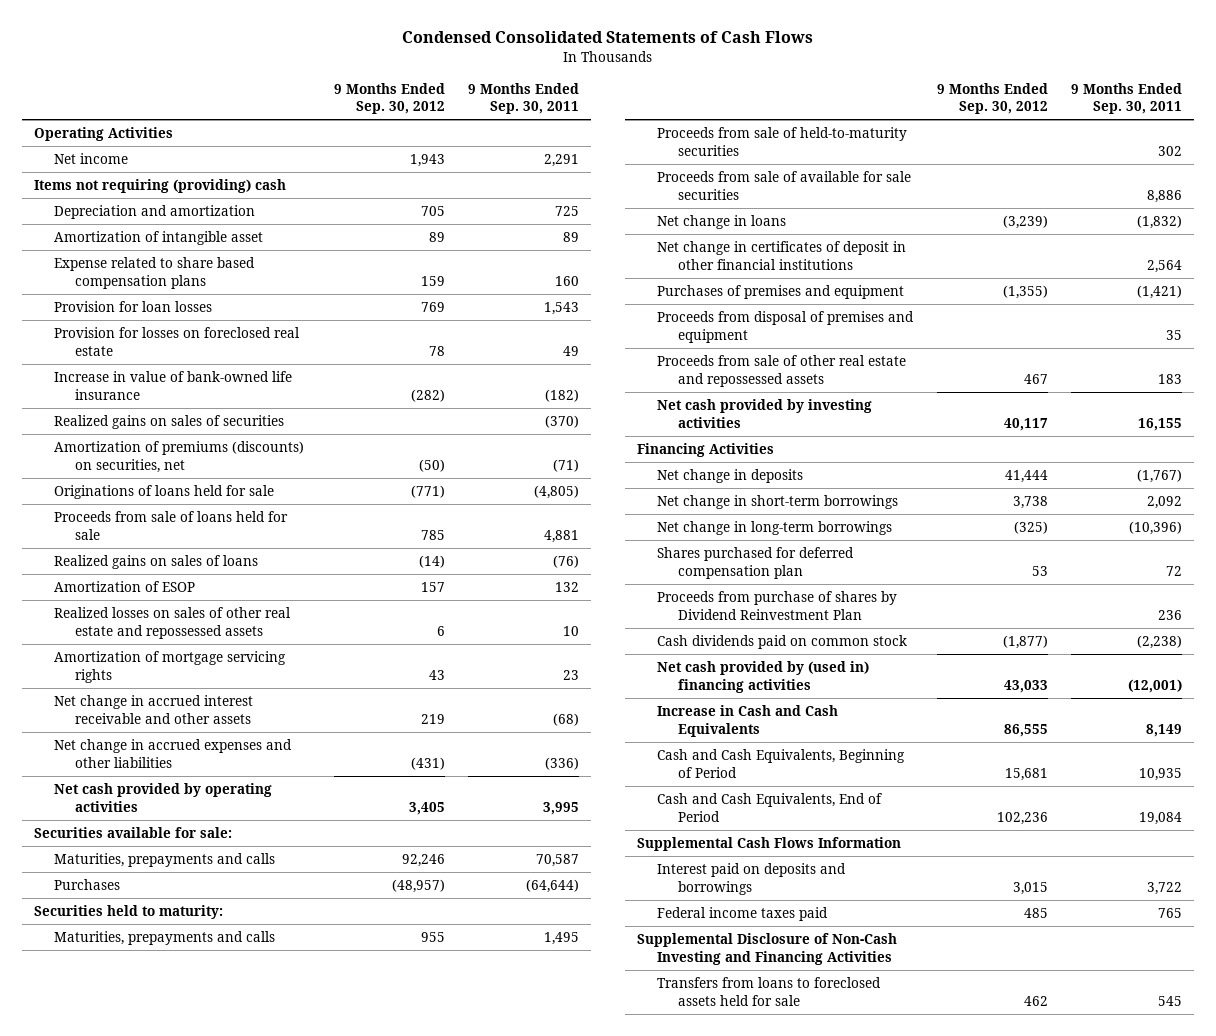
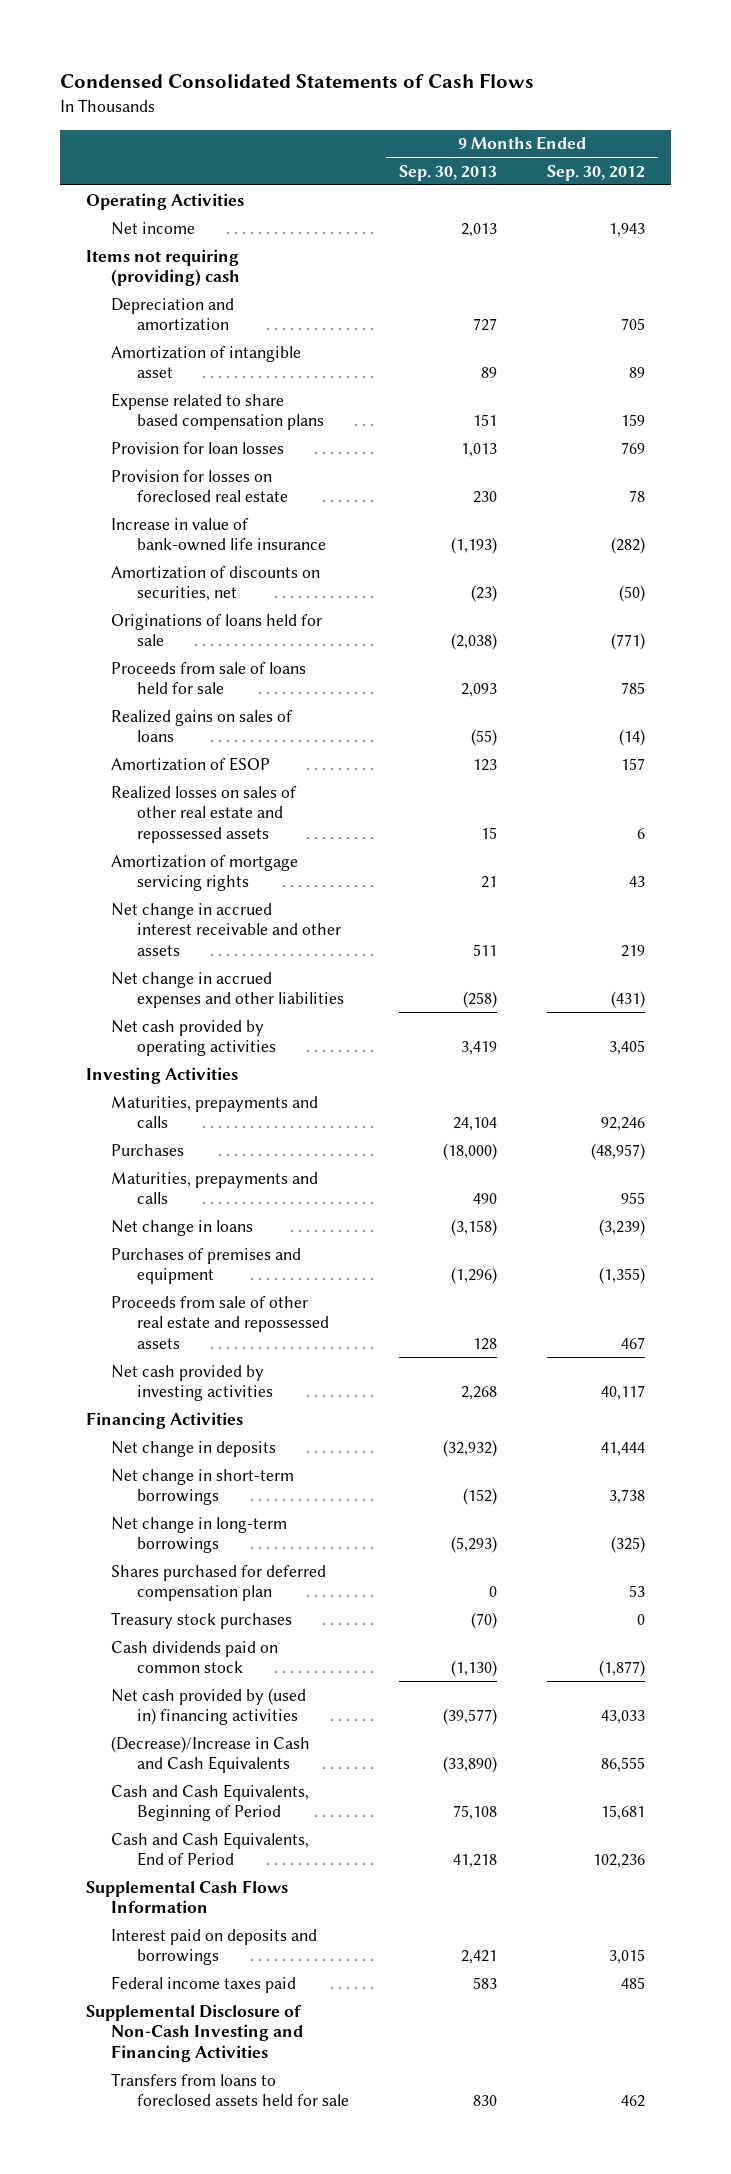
[467,82,579,115] 9 Months Ended Sep. 30, 2011 -> none
none -> [398,164,497,181] Sep. 30, 2013
[54,415,285,430] Realized gains on sales of securities -> none
[54,441,305,473] Amortization of premiums (discounts) on securities, net -> [111,565,321,602] Amortization of discounts on securities, net
[33,827,232,839] Securities available for sale: -> none
none -> [85,1066,238,1084] Investing Activities
[33,905,223,920] Securities held to maturity: -> none
[657,127,908,156] Proceeds from sale of held-to-maturity securities -> none
[657,171,912,200] Proceeds from sale of available for sale securities -> none
[657,241,907,270] Net change in certificates of deposit in other financial institutions -> none
[657,311,915,343] Proceeds from disposal of premises and equipment -> none
[657,591,898,620] Proceeds from purchase of shares by Dividend Reinvestment Plan -> none
none -> [111,1611,293,1629] Treasury stock purchases
[657,705,839,737] Increase in Cash and Cash Equivalents -> [111,1735,311,1774] (Decrease)/Increase in Cash and Cash Equivalents

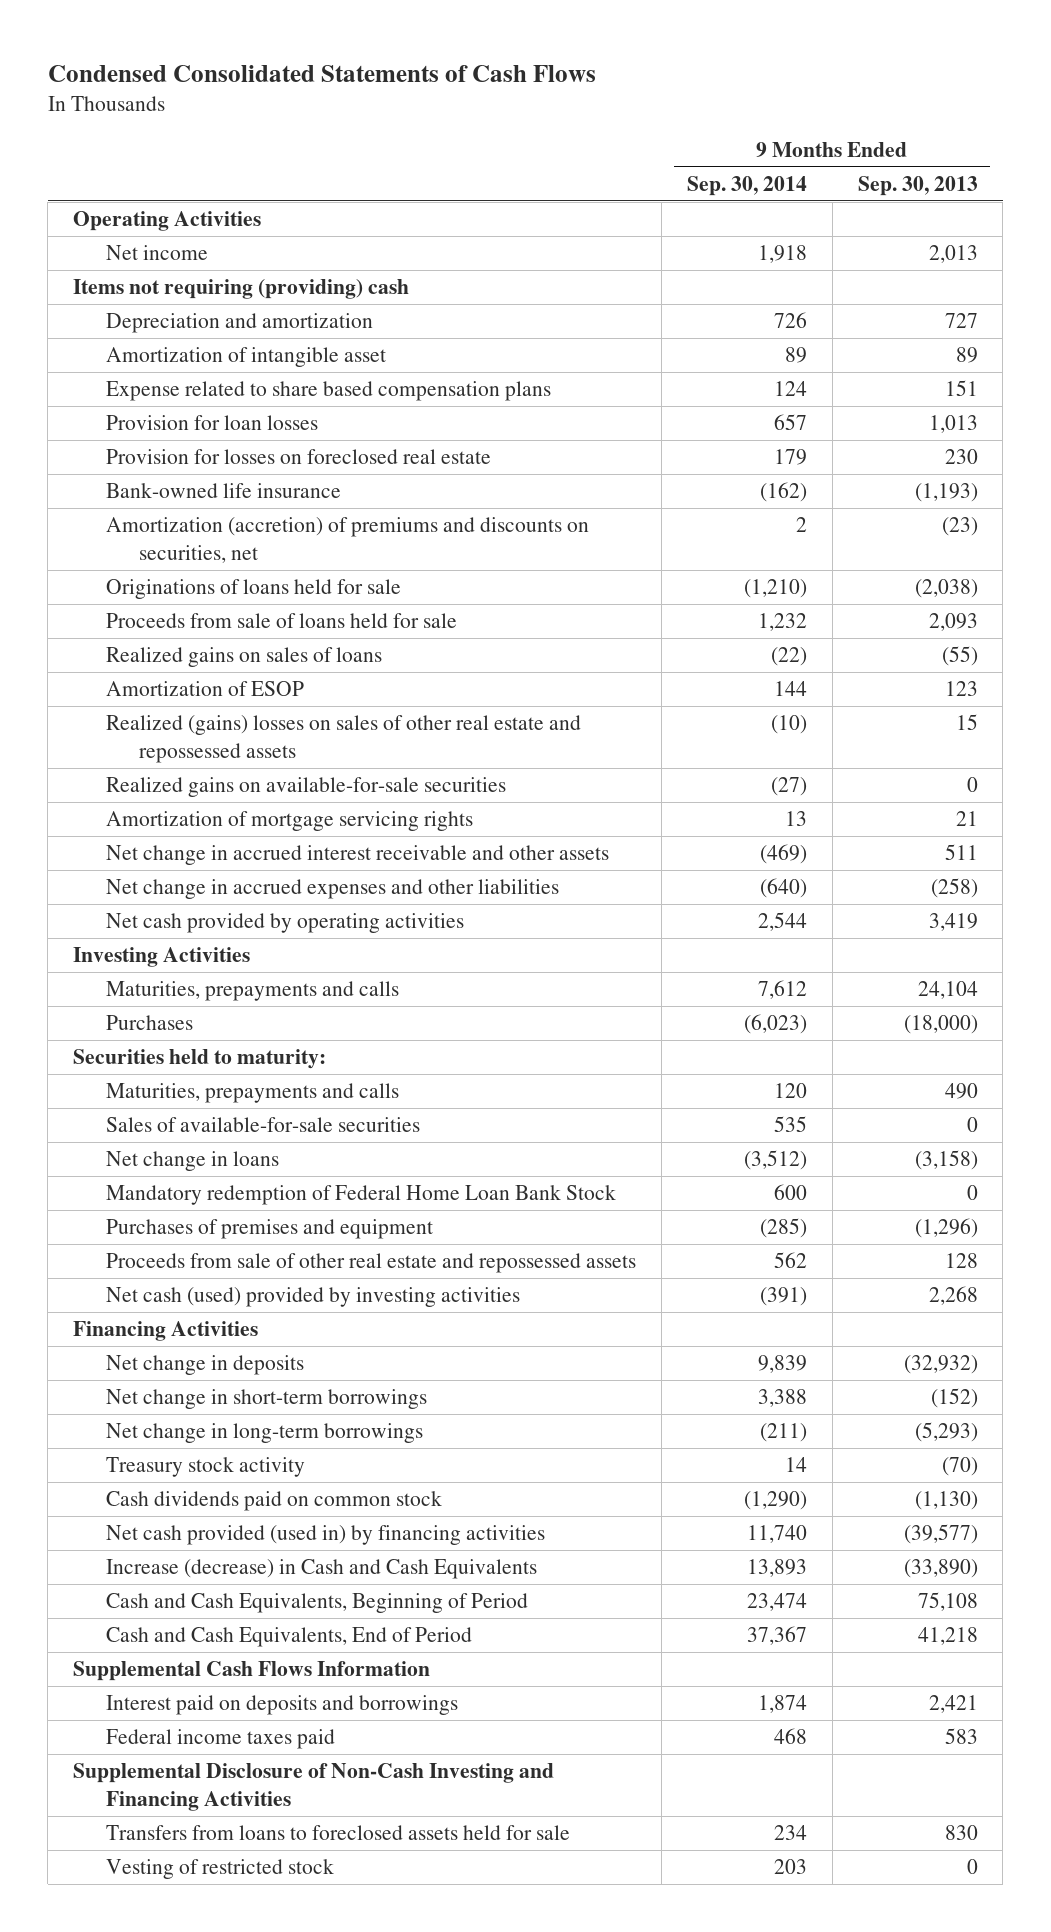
[547,164,646,181] Sep. 30, 2012 -> none
none -> [686,175,807,196] Sep. 30, 2014
[111,517,326,552] Increase in value of bank-owned life insurance -> [106,483,342,499] Bank-owned life insurance
[111,565,321,602] Amortization of discounts on securities, net -> [106,517,590,563] Amortization (accretion) of premiums and discounts on securities, net
[111,785,298,843] Realized losses on sales of other real estate and repossessed assets -> [106,715,582,763] Realized (gains) losses on sales of other real estate and repossessed assets
none -> [106,777,507,798] Realized gains on available-for-sale securities
none -> [73,1049,327,1070] Securities held to maturity:
none -> [106,1117,421,1133] Sales of available-for-sale securities
none -> [106,1185,617,1206] Mandatory redemption of Federal Home Loan Bank Stock
[111,1364,273,1402] Net cash provided by investing activities -> [106,1287,521,1308] Net cash (used) provided by investing activities
[111,1564,327,1602] Shares purchased for deferred compensation plan -> none
[111,1611,293,1629] Treasury stock purchases -> [106,1457,306,1478] Treasury stock activity
[111,1687,307,1726] Net cash provided by (used in) financing activities -> [106,1525,546,1546] Net cash provided (used in) by financing activities
[111,1735,311,1774] (Decrease)/Increase in Cash and Cash Equivalents -> [106,1559,538,1580] Increase (decrease) in Cash and Cash Equivalents
none -> [106,1859,335,1880] Vesting of restricted stock

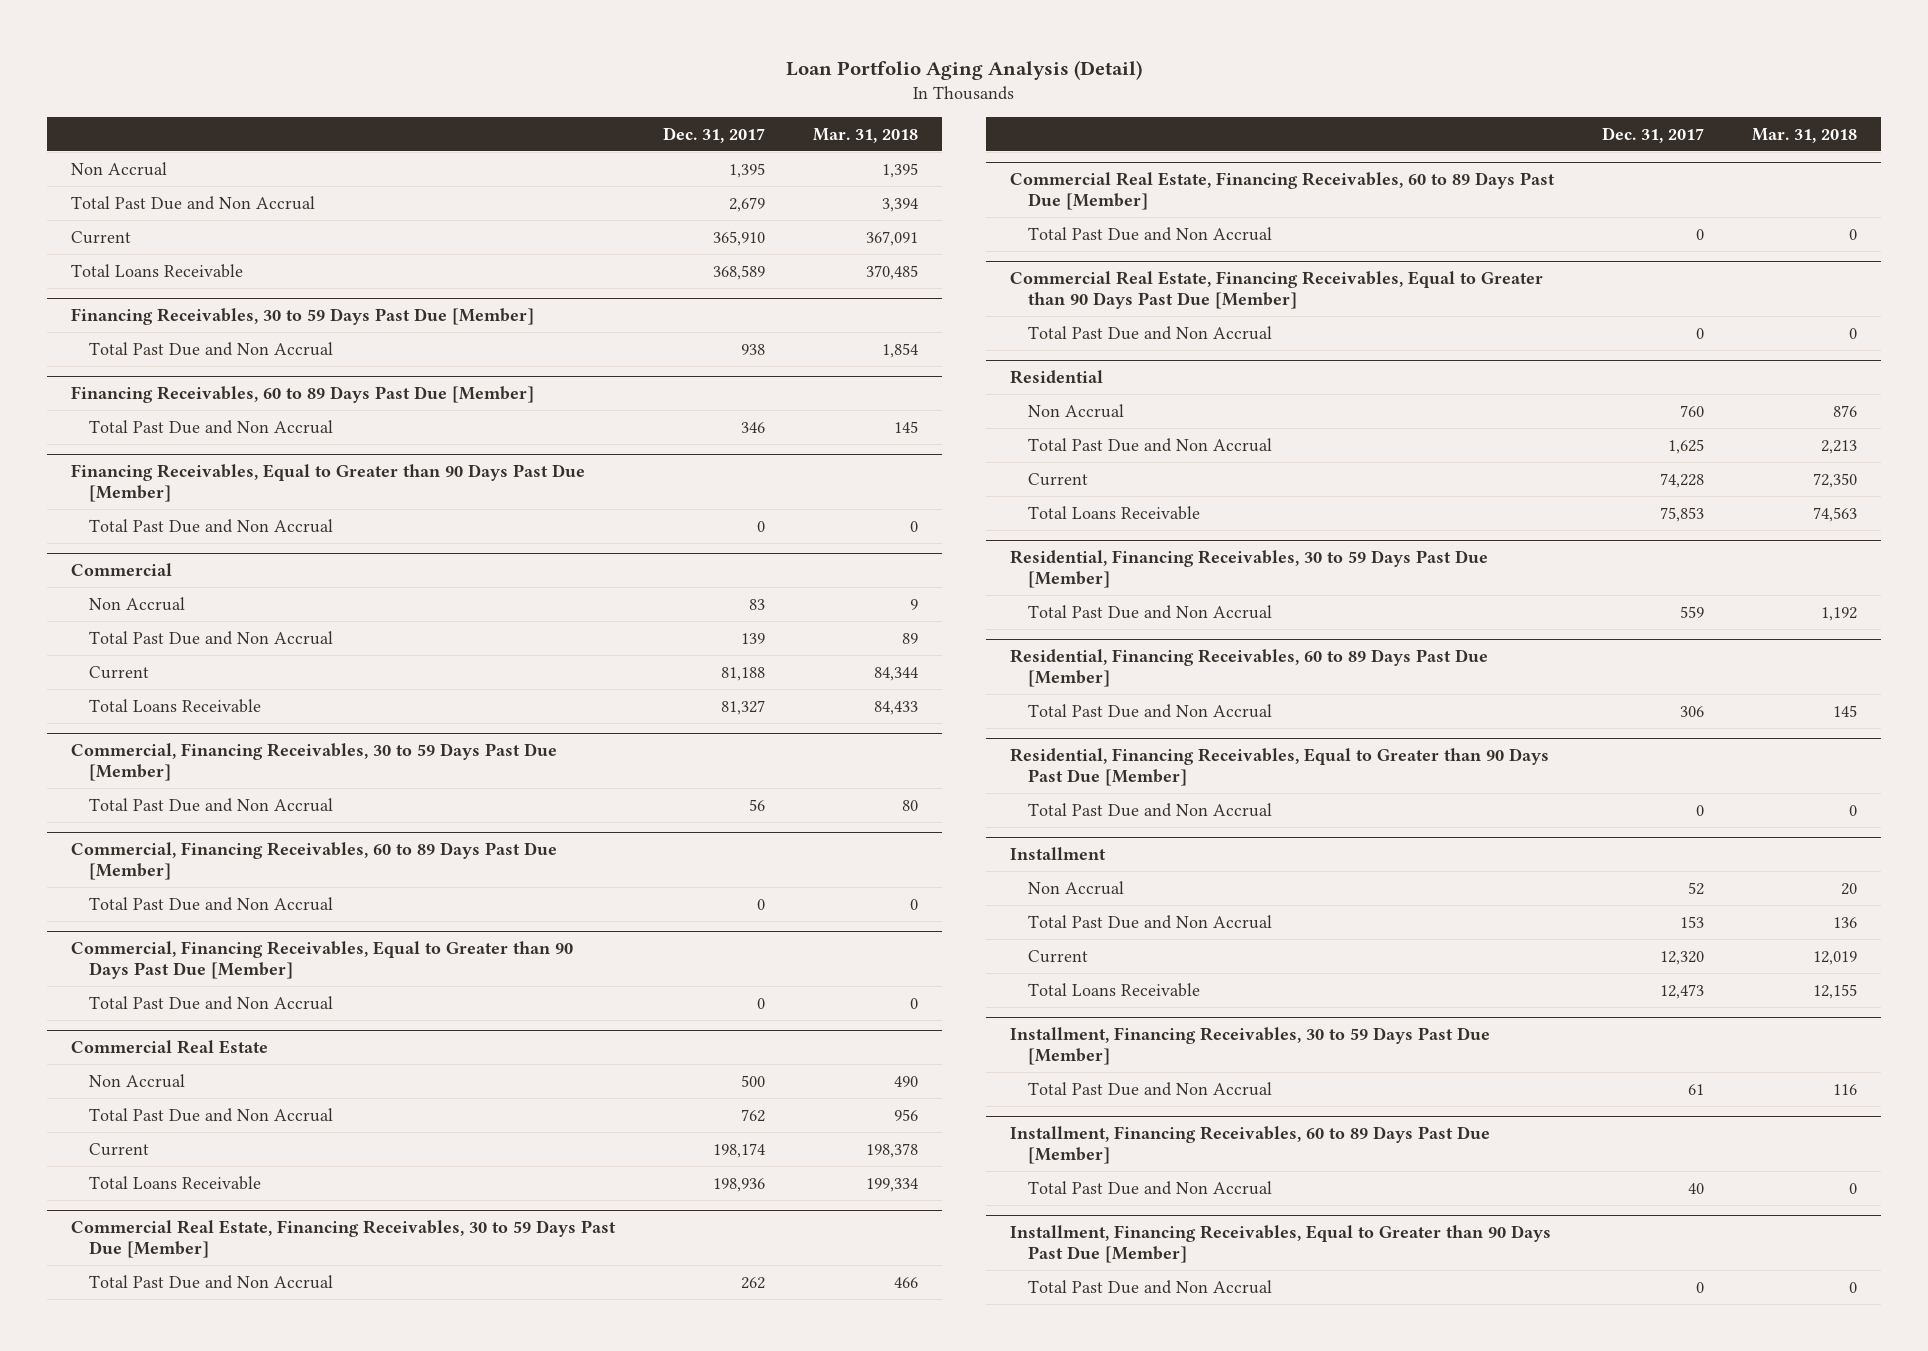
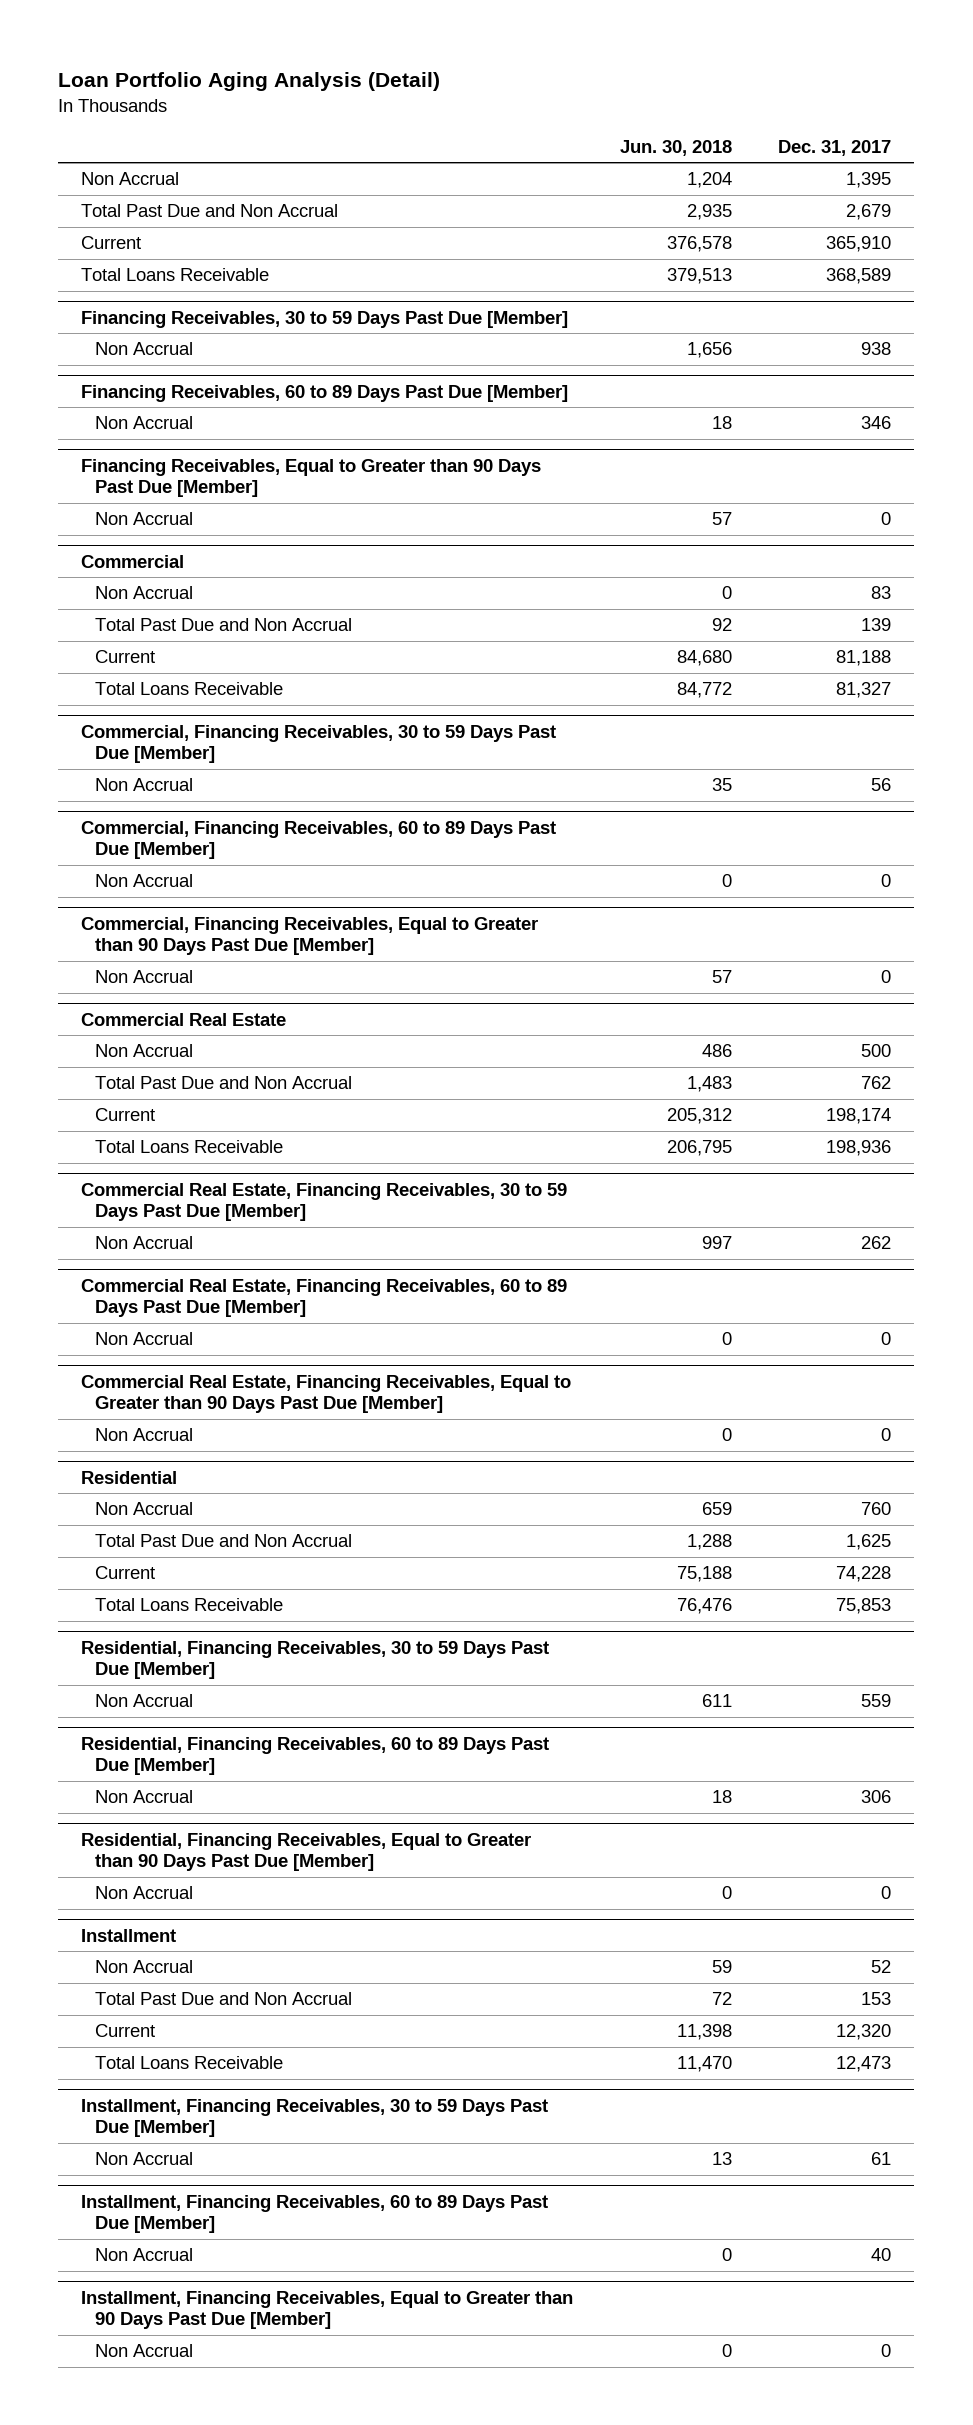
[812,127,918,143] Mar. 31, 2018 -> none
none -> [619,139,732,156] Jun. 30, 2018
[88,341,333,356] Total Past Due and Non Accrual -> [94,342,193,356] Non Accrual
[88,419,333,434] Total Past Due and Non Accrual -> [94,416,193,430] Non Accrual
[88,518,333,533] Total Past Due and Non Accrual -> none
none -> [94,512,193,526] Non Accrual
[88,797,333,812] Total Past Due and Non Accrual -> none
none -> [94,778,193,792] Non Accrual
[88,896,333,911] Total Past Due and Non Accrual -> none
none -> [94,874,193,888] Non Accrual
[88,995,333,1010] Total Past Due and Non Accrual -> none
none -> [94,970,193,984] Non Accrual
[88,1274,333,1289] Total Past Due and Non Accrual -> [94,1236,193,1250] Non Accrual
[1028,226,1273,241] Total Past Due and Non Accrual -> none
none -> [94,1332,193,1346] Non Accrual
[1028,325,1273,340] Total Past Due and Non Accrual -> none
none -> [94,1428,193,1442] Non Accrual
[1028,604,1273,619] Total Past Due and Non Accrual -> [94,1694,193,1708] Non Accrual
[1028,703,1273,718] Total Past Due and Non Accrual -> none
none -> [94,1790,193,1804] Non Accrual
[1028,802,1273,817] Total Past Due and Non Accrual -> none
none -> [94,1886,193,1900] Non Accrual
[1028,1081,1273,1096] Total Past Due and Non Accrual -> none
none -> [94,2152,193,2166] Non Accrual
[1028,1180,1273,1195] Total Past Due and Non Accrual -> none
none -> [94,2248,193,2262] Non Accrual
[1028,1279,1273,1294] Total Past Due and Non Accrual -> none
none -> [94,2344,193,2358] Non Accrual

